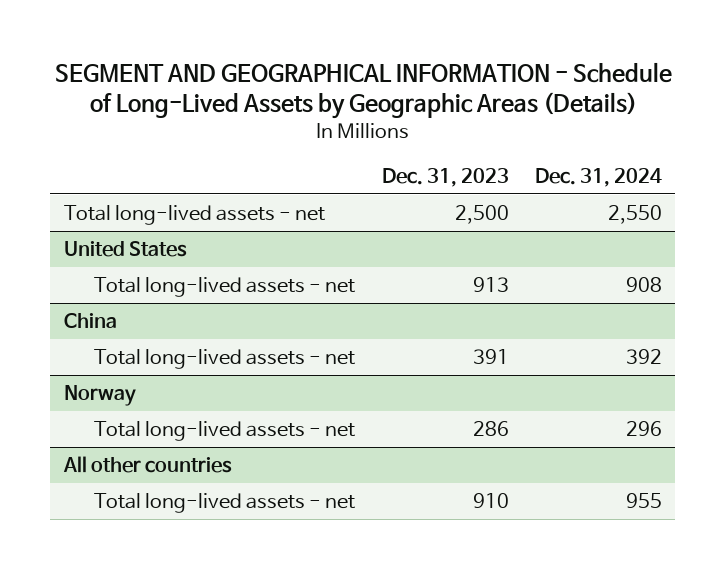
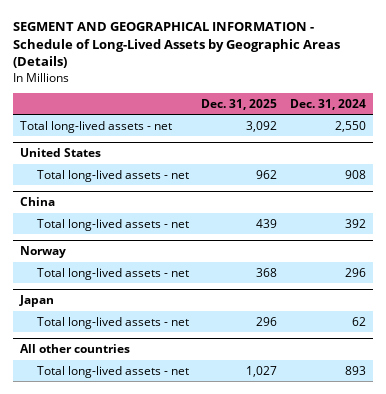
[381,167,509,187] Dec. 31, 2023 -> none
none -> [201,98,278,110] Dec. 31, 2025
none -> [18,295,54,308] Japan
none -> [36,316,189,329] Total long-lived assets - net
[625,493,662,509] 955 -> [345,365,367,375] 893

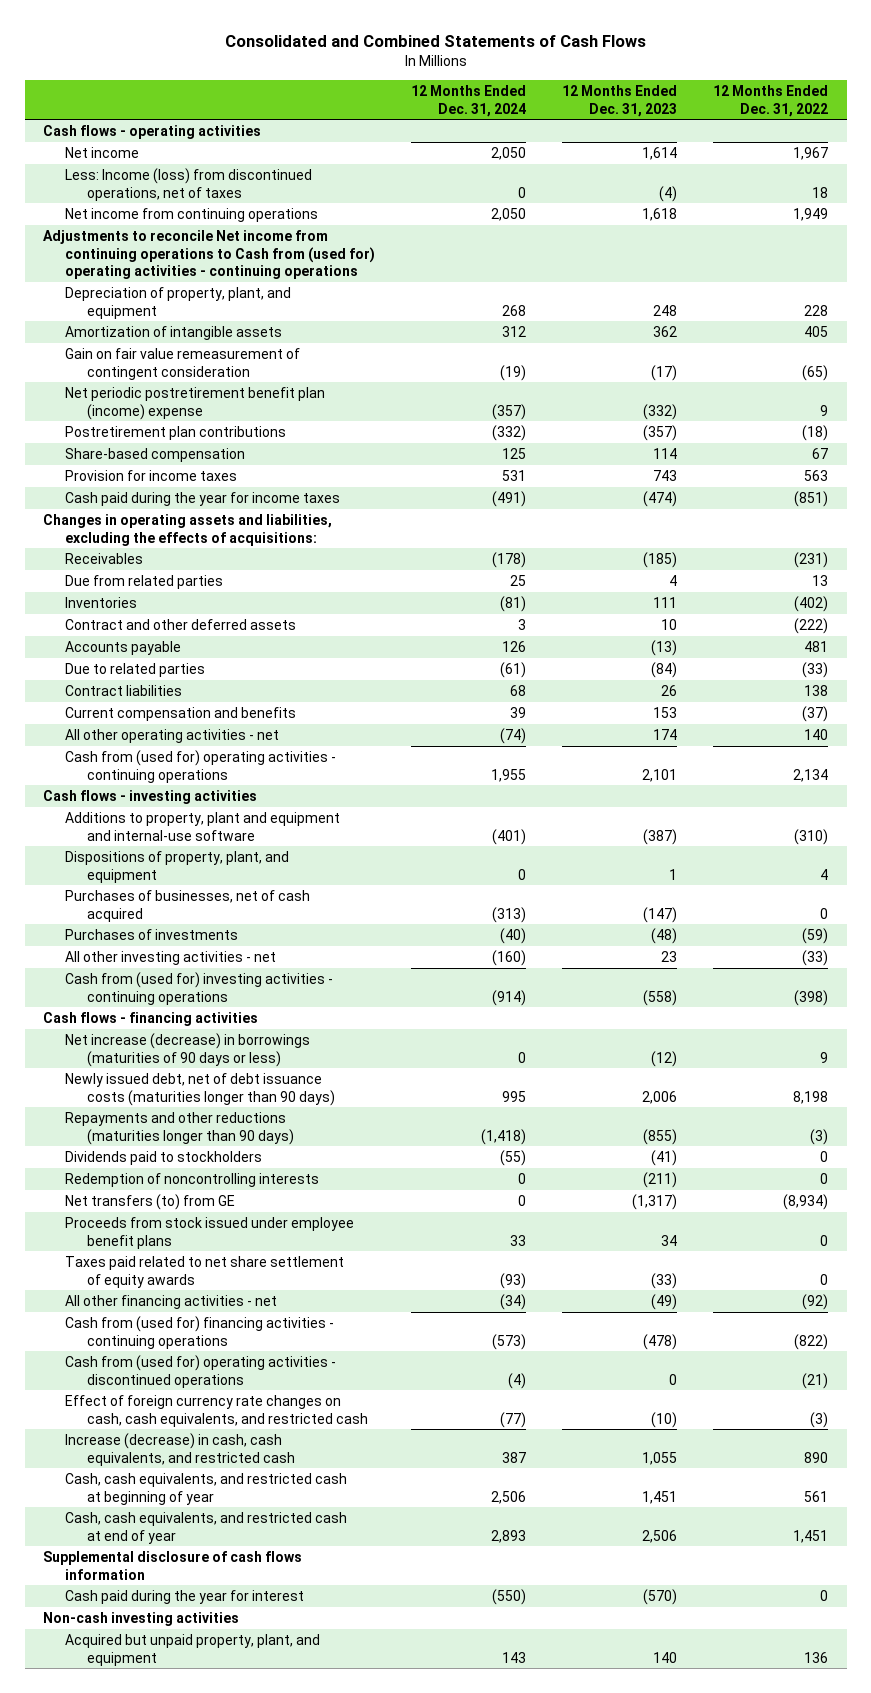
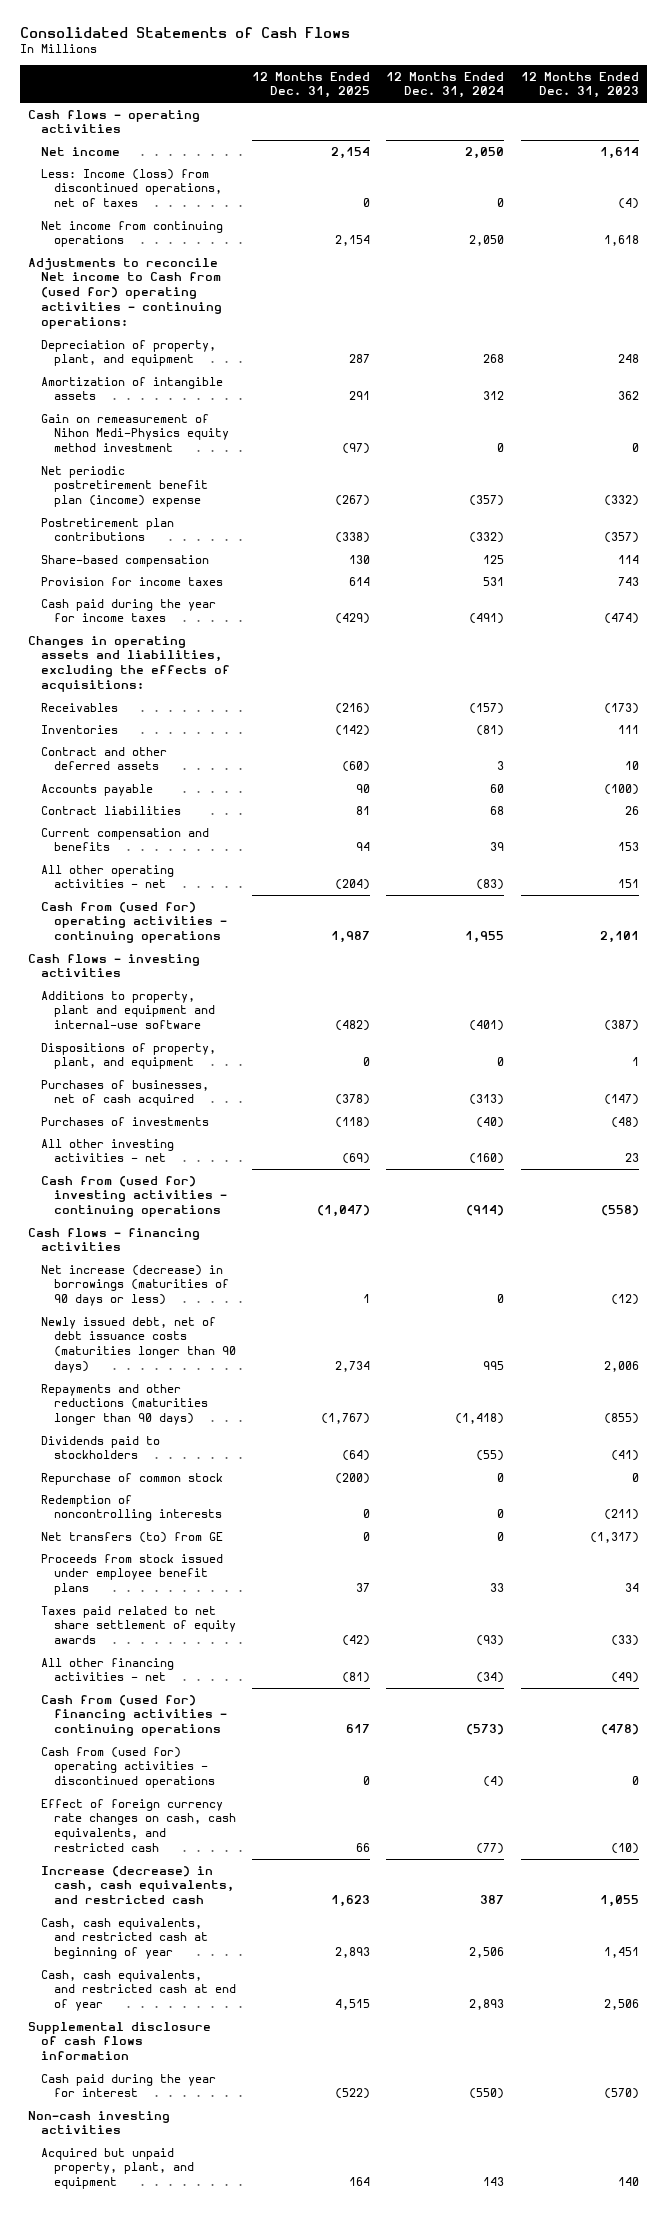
[224,34,646,47] Consolidated and Combined Statements of Cash Flows -> [19,26,350,38] Consolidated Statements of Cash Flows
[713,84,829,117] 12 Months Ended Dec. 31, 2022 -> none
none -> [252,71,371,99] 12 Months Ended Dec. 31, 2025
[42,229,375,280] Adjustments to reconcile Net income from continuing operations to Cash from (used for) operating activities - continuing operations -> [27,257,223,330] Adjustments to reconcile Net income to Cash from (used for) operating activities - continuing operations:
[64,347,300,380] Gain on fair value remeasurement of contingent consideration -> none
none -> [41,413,230,453] Gain on remeasurement of Nihon Medi-Physics equity method investment
[64,574,223,589] Due from related parties -> none
[491,551,526,568] (178) -> [469,702,505,714] (157)
[643,551,678,568] (185) -> [603,702,639,714] (173)
[64,662,205,677] Due to related parties -> none
[501,640,526,652] 126 -> [490,783,505,793] 60
[651,639,678,656] (13) -> [603,783,639,795] (100)
[499,727,526,744] (74) -> [476,879,505,891] (83)
[653,728,678,740] 174 -> [617,879,639,889] 151
none -> [41,1472,224,1485] Repurchase of common stock

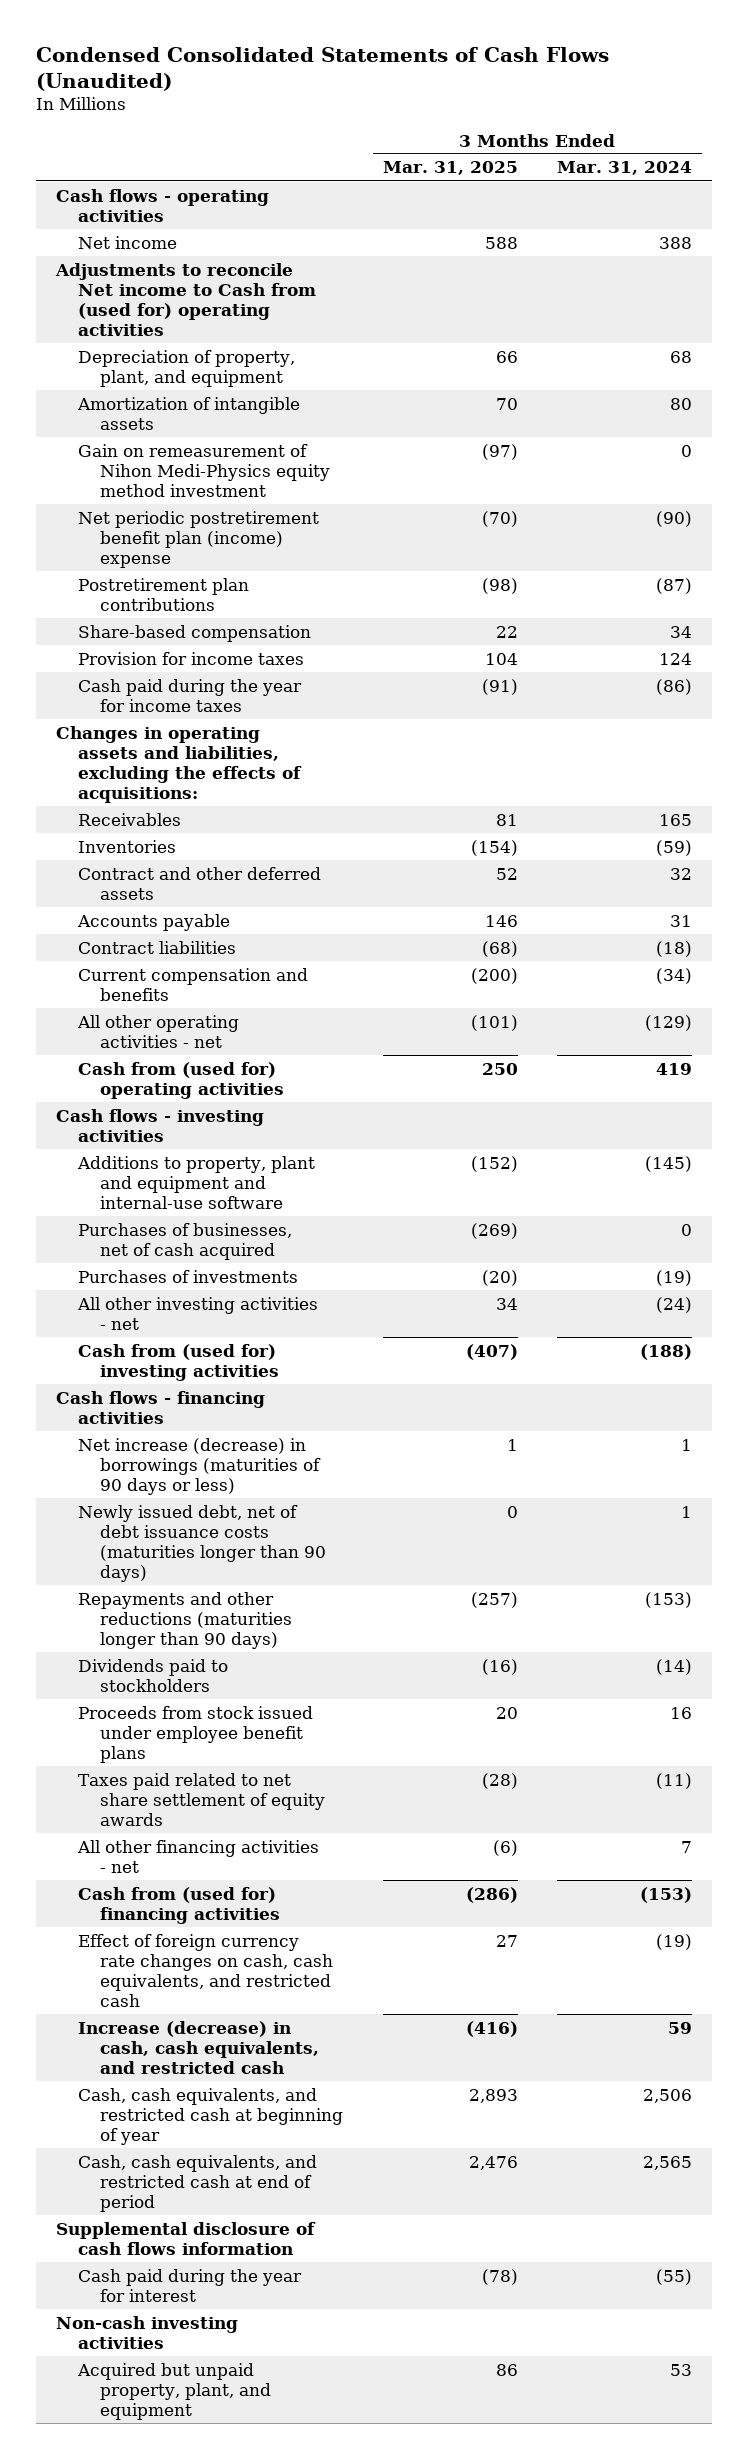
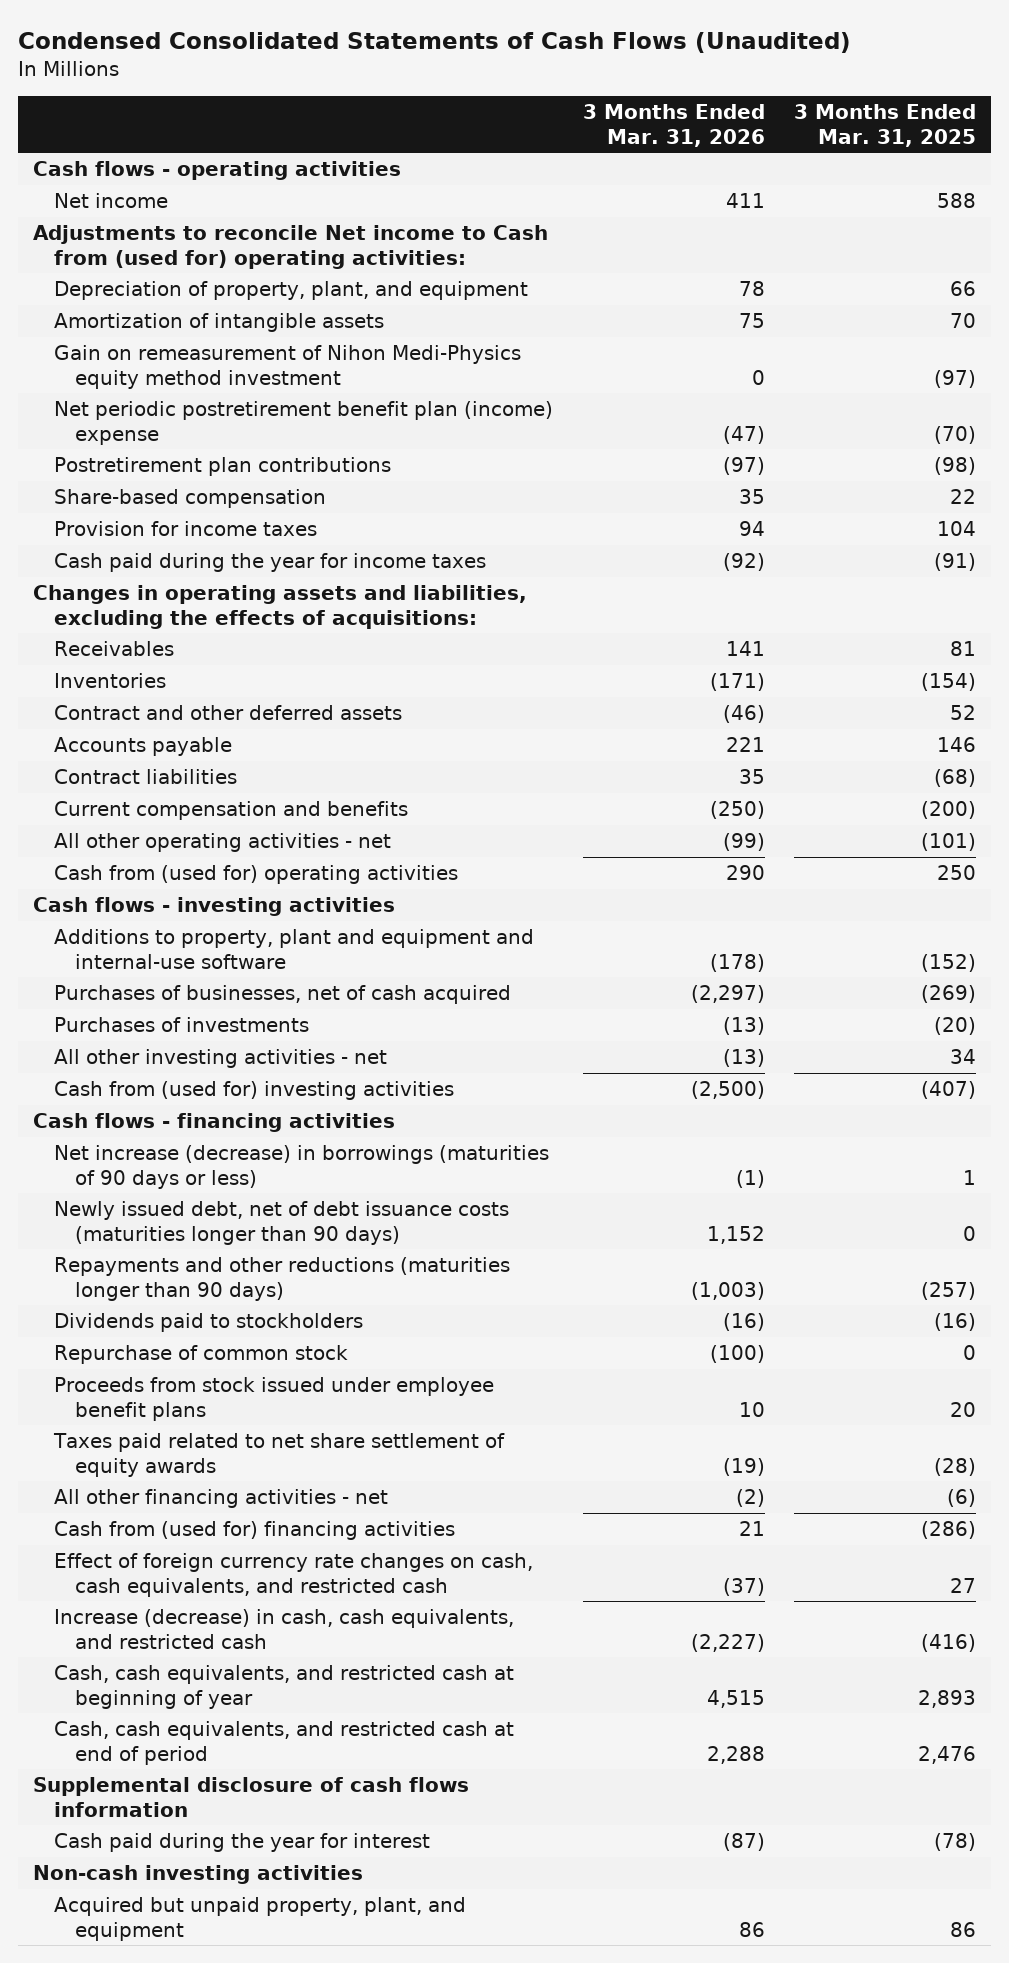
[557,161,693,176] Mar. 31, 2024 -> none
none -> [582,104,765,147] 3 Months Ended Mar. 31, 2026
[54,262,316,336] Adjustments to reconcile Net income to Cash from (used for) operating activities -> [32,225,548,269] Adjustments to reconcile Net income to Cash from (used for) operating activities:
none -> [53,1345,348,1365] Repurchase of common stock

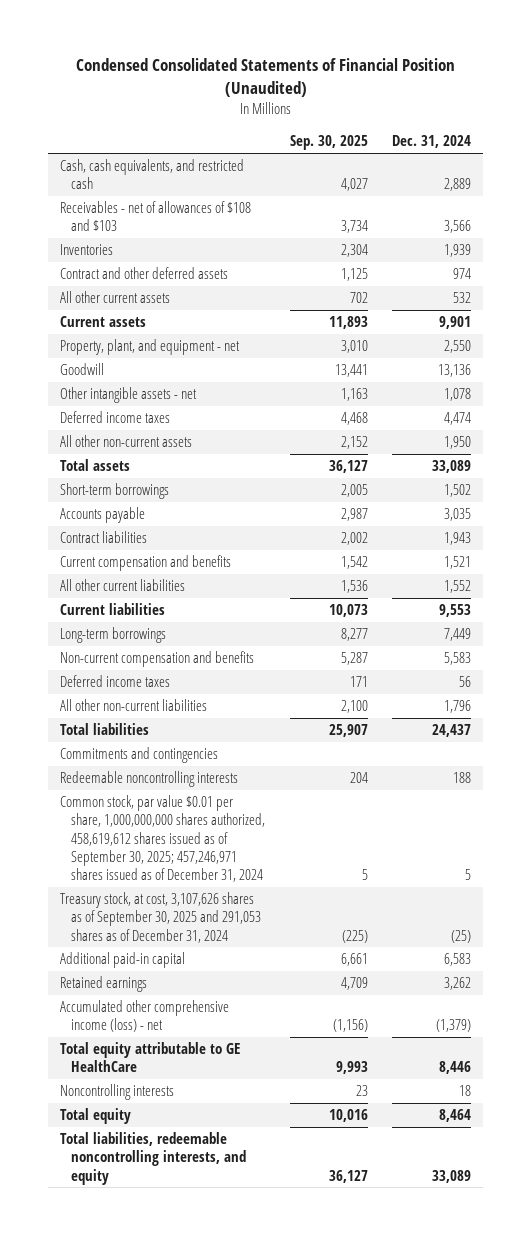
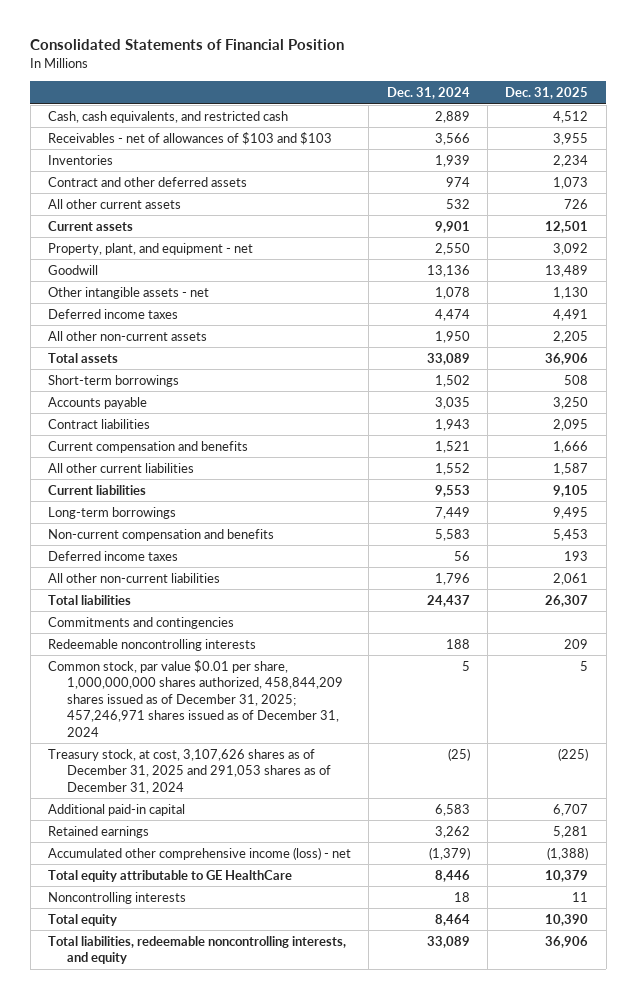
[75,58,455,98] Condensed Consolidated Statements of Financial Position (Unaudited) -> [30,39,345,51] Consolidated Statements of Financial Position
[289,135,368,151] Sep. 30, 2025 -> none
none -> [505,87,589,100] Dec. 31, 2025
[60,201,252,232] Receivables - net of allowances of $108 and $103 -> [47,131,332,145] Receivables - net of allowances of $103 and $103
[60,795,266,882] Common stock, par value $0.01 per share, 1,000,000,000 shares authorized, 458,619,612 shares issued as of September 30, 2025; 457,246,971 shares issued as of December 31, 2024 -> [47,659,344,737] Common stock, par value $0.01 per share, 1,000,000,000 shares authorized, 458,844,209 shares issued as of December 31, 2025; 457,246,971 shares issued as of December 31, 2024
[60,892,262,943] Treasury stock, at cost, 3,107,626 shares as of September 30, 2025 and 291,053 shares as of December 31, 2024 -> [47,748,332,794] Treasury stock, at cost, 3,107,626 shares as of December 31, 2025 and 291,053 shares as of December 31, 2024

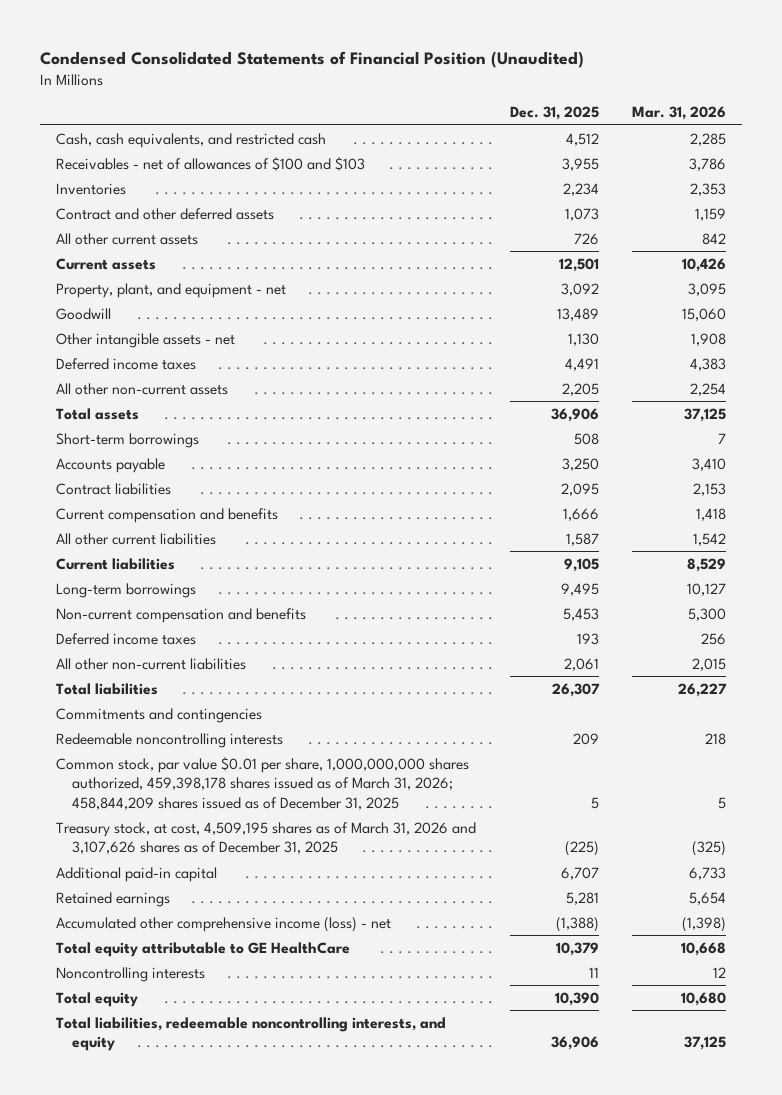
[30,39,345,51] Consolidated Statements of Financial Position -> [39,50,584,68] Condensed Consolidated Statements of Financial Position (Unaudited)
[386,87,470,100] Dec. 31, 2024 -> none
none -> [631,106,726,121] Mar. 31, 2026
[47,131,332,145] Receivables - net of allowances of $103 and $103 -> [56,156,366,171] Receivables - net of allowances of $100 and $103
[47,659,344,737] Common stock, par value $0.01 per share, 1,000,000,000 shares authorized, 458,844,209 shares issued as of December 31, 2025; 457,246,971 shares issued as of December 31, 2024 -> [56,756,470,810] Common stock, par value $0.01 per share, 1,000,000,000 shares authorized, 459,398,178 shares issued as of March 31, 2026; 458,844,209 shares issued as of December 31, 2025
[47,748,332,794] Treasury stock, at cost, 3,107,626 shares as of December 31, 2025 and 291,053 shares as of December 31, 2024 -> [56,821,477,855] Treasury stock, at cost, 4,509,195 shares as of March 31, 2026 and 3,107,626 shares as of December 31, 2025

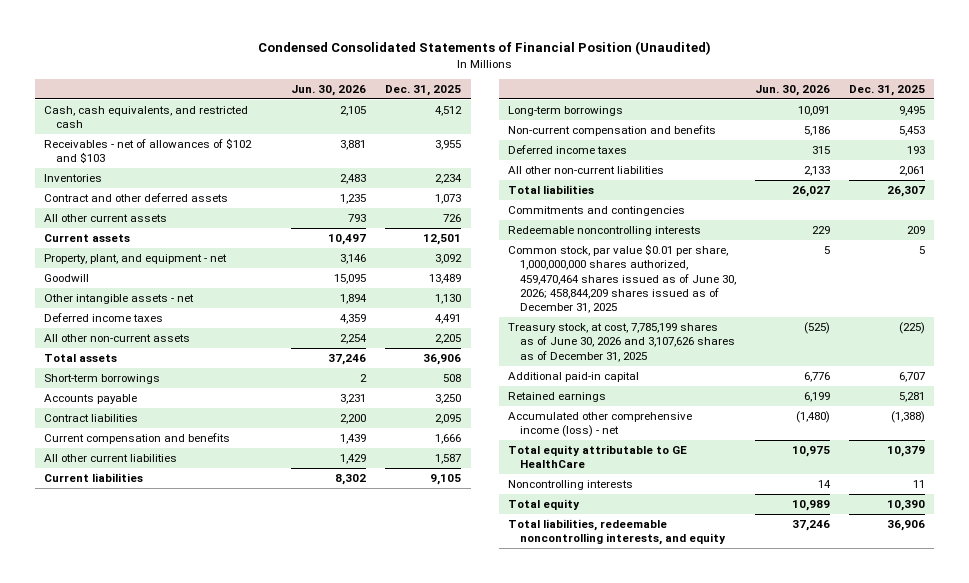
[631,106,726,121] Mar. 31, 2026 -> none
none -> [291,84,367,96] Jun. 30, 2026
[56,156,366,171] Receivables - net of allowances of $100 and $103 -> [44,137,253,164] Receivables - net of allowances of $102 and $103
[56,756,470,810] Common stock, par value $0.01 per share, 1,000,000,000 shares authorized, 459,398,178 shares issued as of March 31, 2026; 458,844,209 shares issued as of December 31, 2025 -> [508,243,737,314] Common stock, par value $0.01 per share, 1,000,000,000 shares authorized, 459,470,464 shares issued as of June 30, 2026; 458,844,209 shares issued as of December 31, 2025
[56,821,477,855] Treasury stock, at cost, 4,509,195 shares as of March 31, 2026 and 3,107,626 shares as of December 31, 2025 -> [508,322,736,362] Treasury stock, at cost, 7,785,199 shares as of June 30, 2026 and 3,107,626 shares as of December 31, 2025

